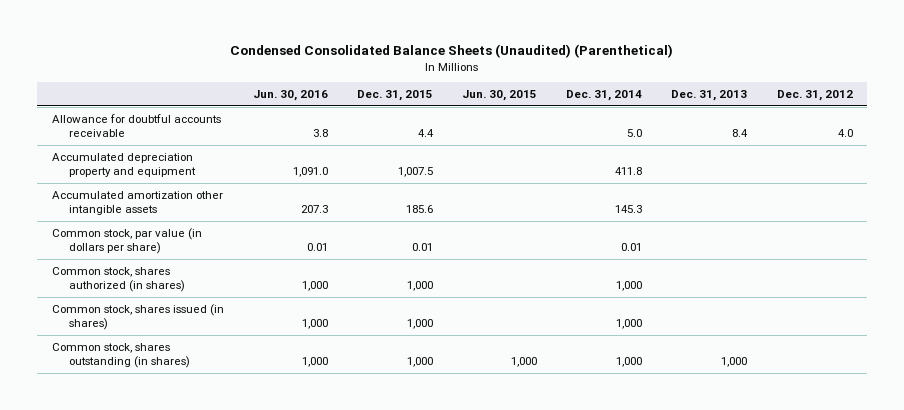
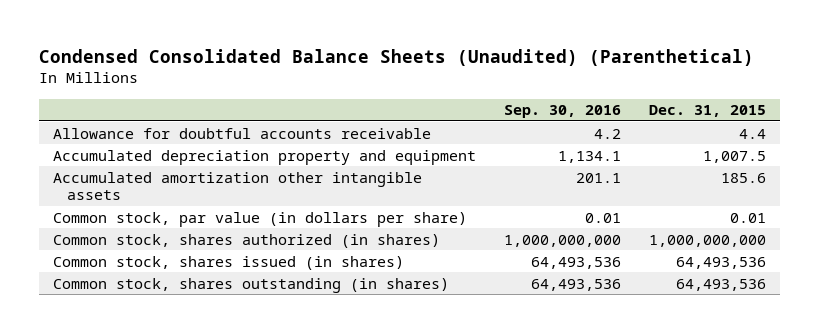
[252,90,328,102] Jun. 30, 2016 -> none
[462,90,538,102] Jun. 30, 2015 -> none
[566,90,643,102] Dec. 31, 2014 -> none
[671,90,748,102] Dec. 31, 2013 -> none
[776,90,853,102] Dec. 31, 2012 -> none
none -> [504,105,622,119] Sep. 30, 2016
[407,281,434,292] 1,000 -> [648,234,766,247] 1,000,000,000
[407,319,434,330] 1,000 -> [675,256,766,269] 64,493,536
[407,357,434,368] 1,000 -> [675,278,766,291] 64,493,536

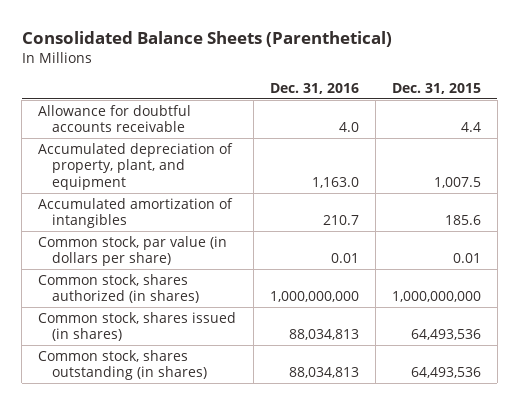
[39,48,755,66] Condensed Consolidated Balance Sheets (Unaudited) (Parenthetical) -> [21,30,392,47] Consolidated Balance Sheets (Parenthetical)
[504,105,622,119] Sep. 30, 2016 -> none
none -> [269,83,359,95] Dec. 31, 2016
[53,149,477,165] Accumulated depreciation property and equipment -> [38,142,234,191] Accumulated depreciation of property, plant, and equipment
[53,171,423,201] Accumulated amortization other intangible assets -> [38,197,234,229] Accumulated amortization of intangibles

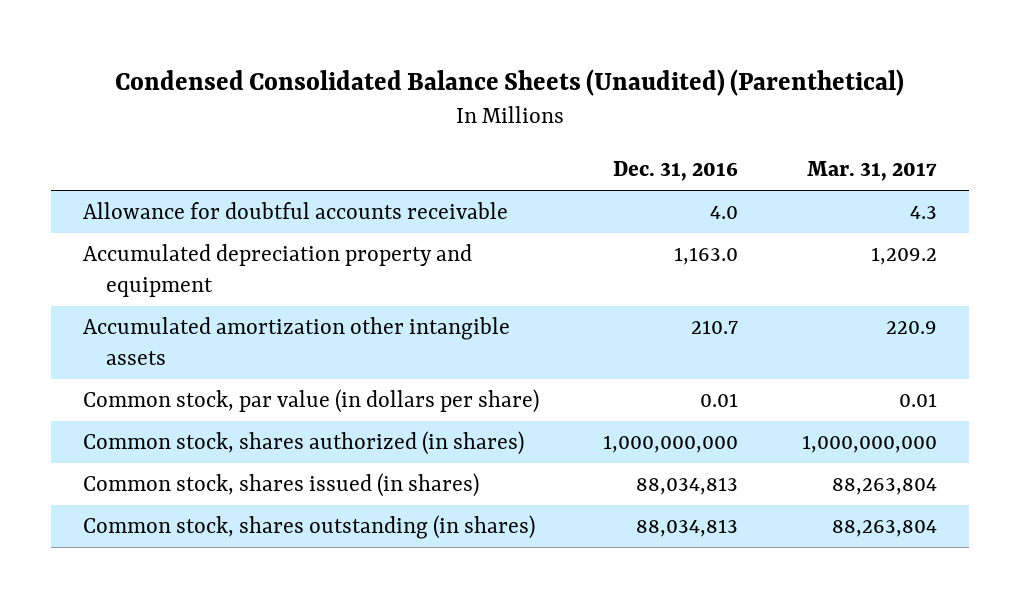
[21,30,392,47] Consolidated Balance Sheets (Parenthetical) -> [115,68,905,96] Condensed Consolidated Balance Sheets (Unaudited) (Parenthetical)
[391,83,481,95] Dec. 31, 2015 -> none
none -> [807,161,938,182] Mar. 31, 2017
[38,142,234,191] Accumulated depreciation of property, plant, and equipment -> [83,243,473,298] Accumulated depreciation property and equipment
[38,197,234,229] Accumulated amortization of intangibles -> [83,316,511,366] Accumulated amortization other intangible assets

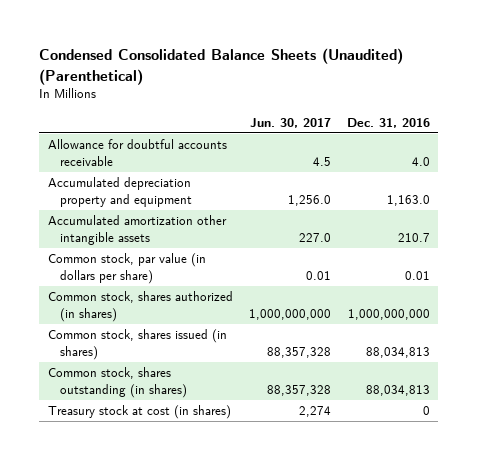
[807,161,938,182] Mar. 31, 2017 -> none
none -> [249,117,331,128] Jun. 30, 2017
none -> [47,405,231,420] Treasury stock at cost (in shares)

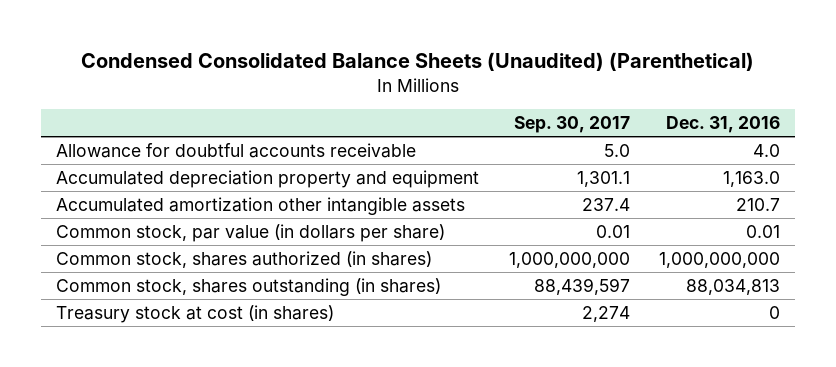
[249,117,331,128] Jun. 30, 2017 -> none
none -> [513,116,630,134] Sep. 30, 2017
[47,329,227,361] Common stock, shares issued (in shares) -> none

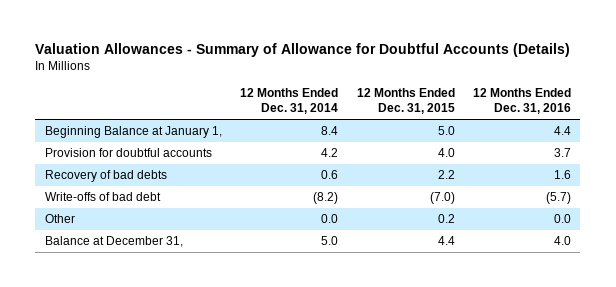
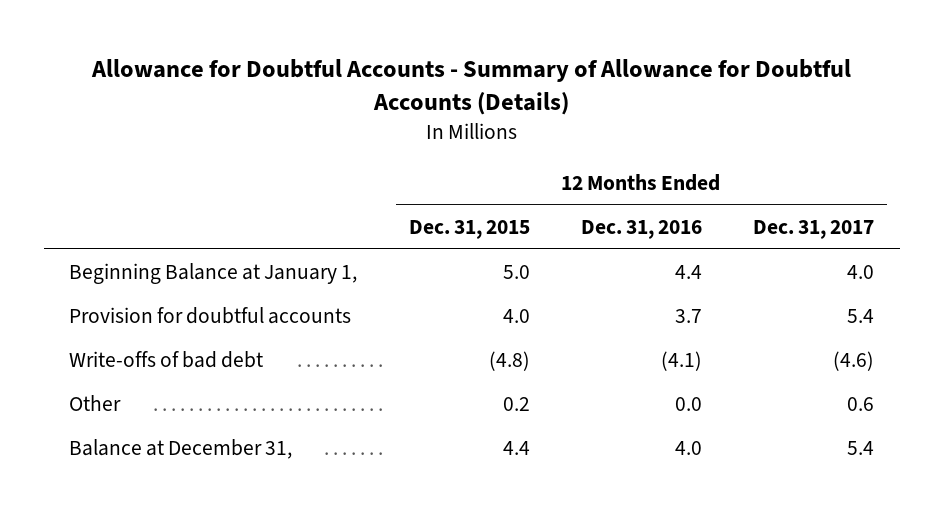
[35,42,571,57] Valuation Allowances - Summary of Allowance for Doubtful Accounts (Details) -> [90,59,851,116] Allowance for Doubtful Accounts - Summary of Allowance for Doubtful Accounts (Details)
[240,88,339,115] 12 Months Ended Dec. 31, 2014 -> none
none -> [753,219,875,239] Dec. 31, 2017
[44,170,167,183] Recovery of bad debts -> none
[429,192,455,205] (7.0) -> [488,351,530,372] (4.8)
[546,192,572,205] (5.7) -> [660,351,702,372] (4.1)

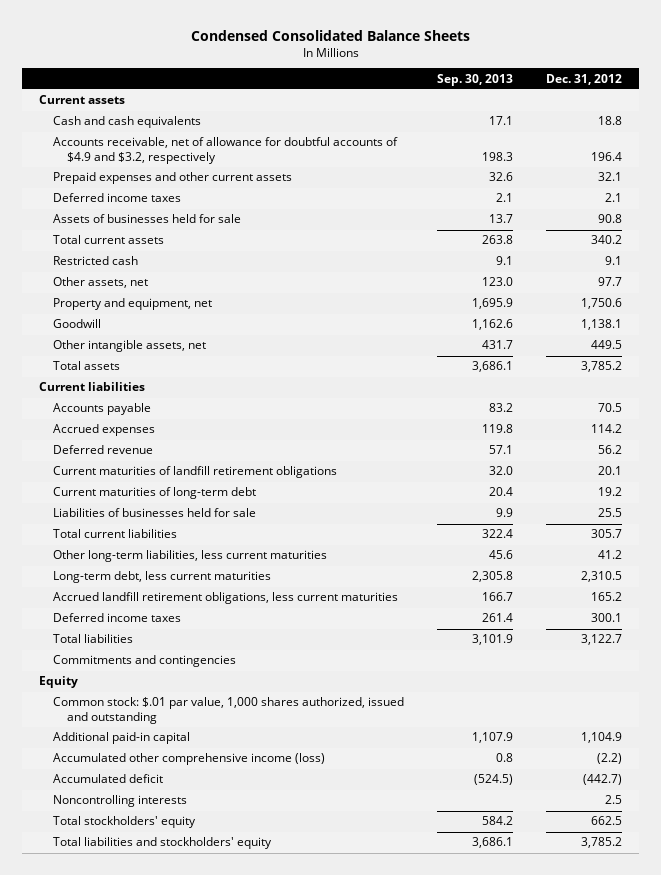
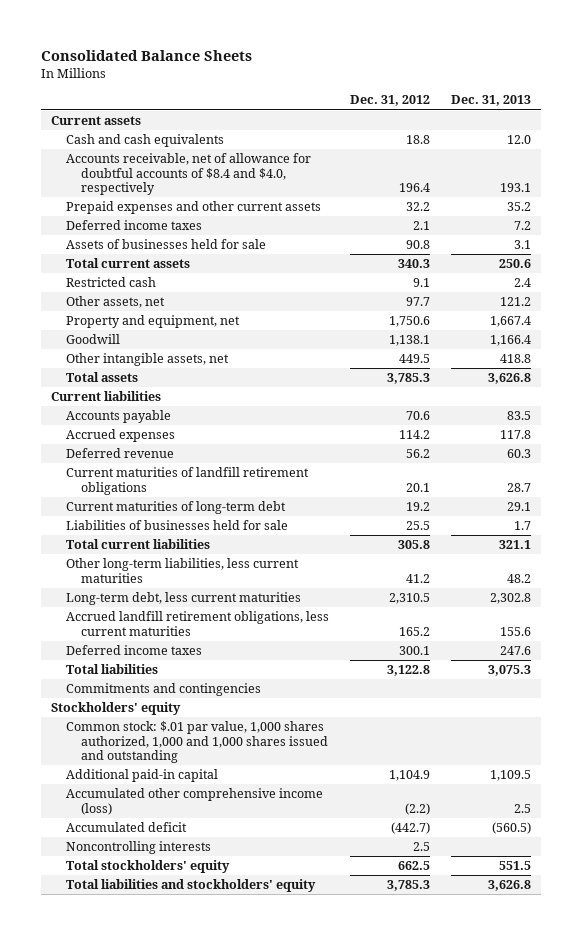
[190,29,470,41] Condensed Consolidated Balance Sheets -> [41,49,253,61] Consolidated Balance Sheets
[437,73,514,86] Sep. 30, 2013 -> none
none -> [450,95,531,107] Dec. 31, 2013
[53,137,399,164] Accounts receivable, net of allowance for doubtful accounts of $4.9 and $3.2, respectively -> [66,153,312,196] Accounts receivable, net of allowance for doubtful accounts of $8.4 and $4.0, respectively
[598,172,623,182] 32.1 -> [405,202,430,212] 32.2
[591,235,623,245] 340.2 -> [397,259,430,269] 340.3
[581,361,623,373] 3,785.2 -> [386,373,430,385] 3,785.3
[598,403,623,413] 70.5 -> [405,411,430,421] 70.6
[591,529,623,539] 305.7 -> [397,540,430,550] 305.8
[581,634,623,646] 3,122.7 -> [386,665,430,677] 3,122.8
[38,676,78,689] Equity -> [51,702,182,716] Stockholders' equity
[53,697,405,724] Common stock: $.01 par value, 1,000 shares authorized, issued and outstanding -> [66,721,329,764] Common stock: $.01 par value, 1,000 shares authorized, 1,000 and 1,000 shares issued and outstanding
[581,837,623,849] 3,785.2 -> [386,880,430,892] 3,785.3

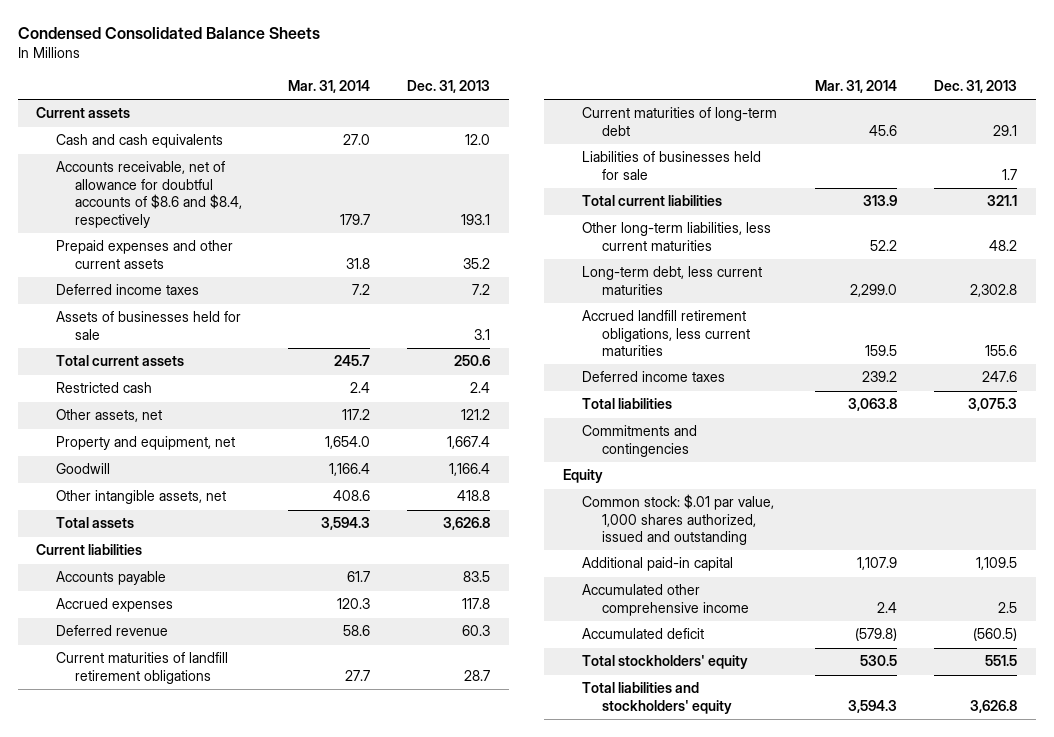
[41,49,253,61] Consolidated Balance Sheets -> [17,27,320,40] Condensed Consolidated Balance Sheets
[349,95,430,107] Dec. 31, 2012 -> none
none -> [287,79,370,93] Mar. 31, 2014
[66,153,312,196] Accounts receivable, net of allowance for doubtful accounts of $8.4 and $4.0, respectively -> [55,161,242,228] Accounts receivable, net of allowance for doubtful accounts of $8.6 and $8.4, respectively
[51,702,182,716] Stockholders' equity -> [563,469,604,484] Equity
[66,721,329,764] Common stock: $.01 par value, 1,000 shares authorized, 1,000 and 1,000 shares issued and outstanding -> [582,494,775,546] Common stock: $.01 par value, 1,000 shares authorized, issued and outstanding
[66,788,324,815] Accumulated other comprehensive income (loss) -> [582,584,749,616] Accumulated other comprehensive income
[66,841,212,855] Noncontrolling interests -> none

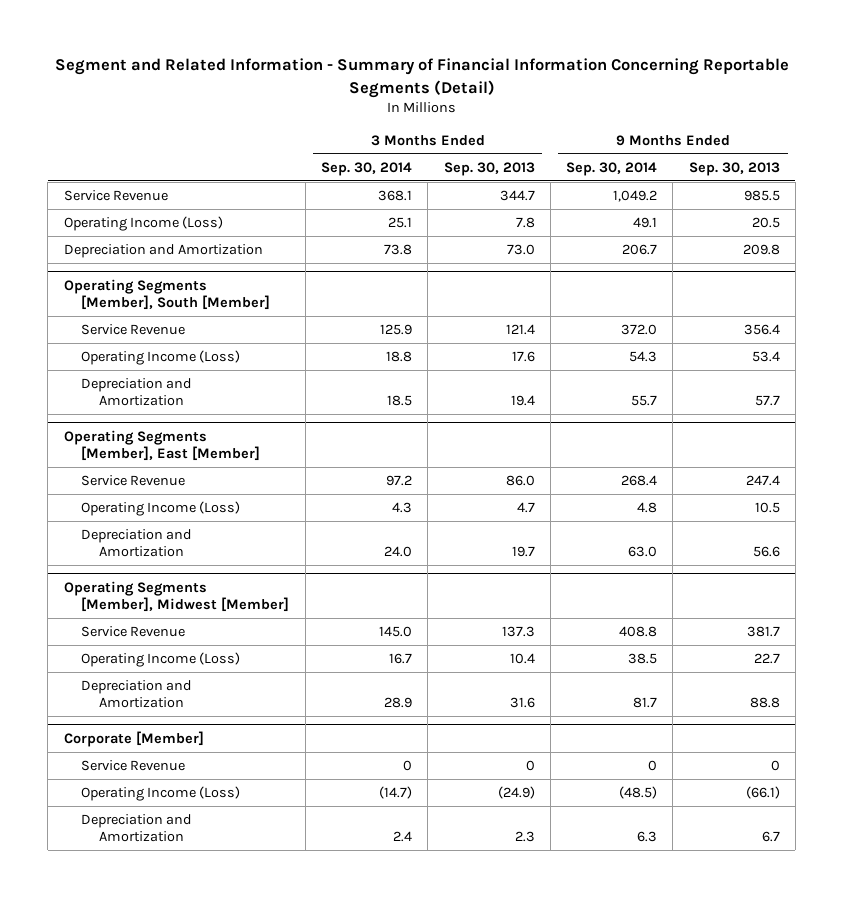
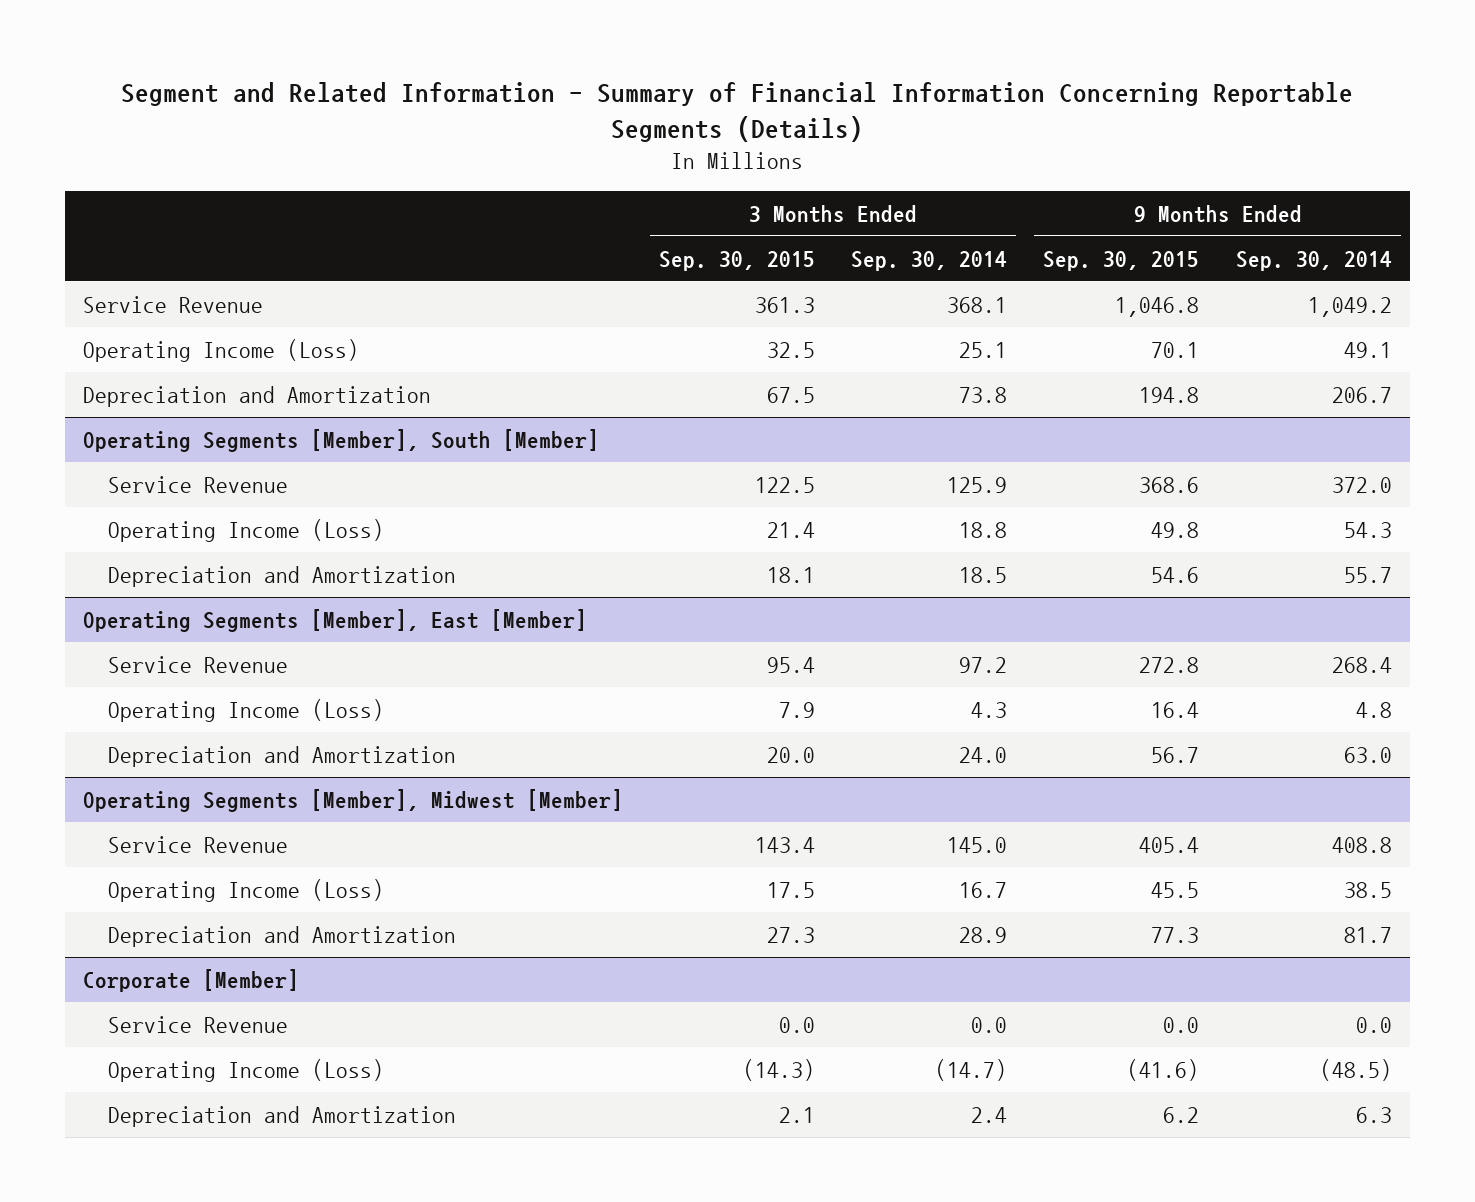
[54,58,789,98] Segment and Related Information - Summary of Financial Information Concerning Reportable Segments (Detail) -> [121,82,1354,142] Segment and Related Information - Summary of Financial Information Concerning Reportable Segments (Details)
[443,161,535,176] Sep. 30, 2013 -> none
[688,161,780,176] Sep. 30, 2013 -> none
none -> [659,250,816,271] Sep. 30, 2015
none -> [1043,250,1200,271] Sep. 30, 2015
[402,760,412,772] 0 -> [971,1016,1008,1033] 0.0
[648,760,658,772] 0 -> [1355,1016,1392,1033] 0.0

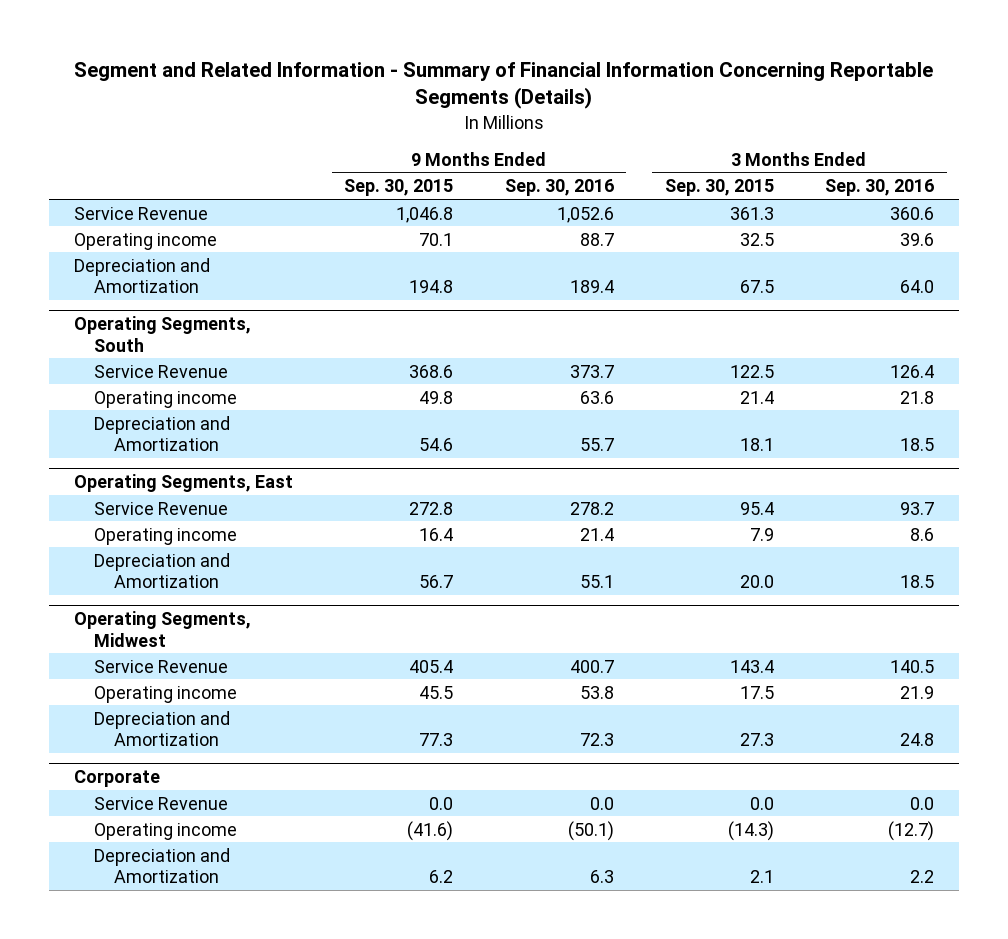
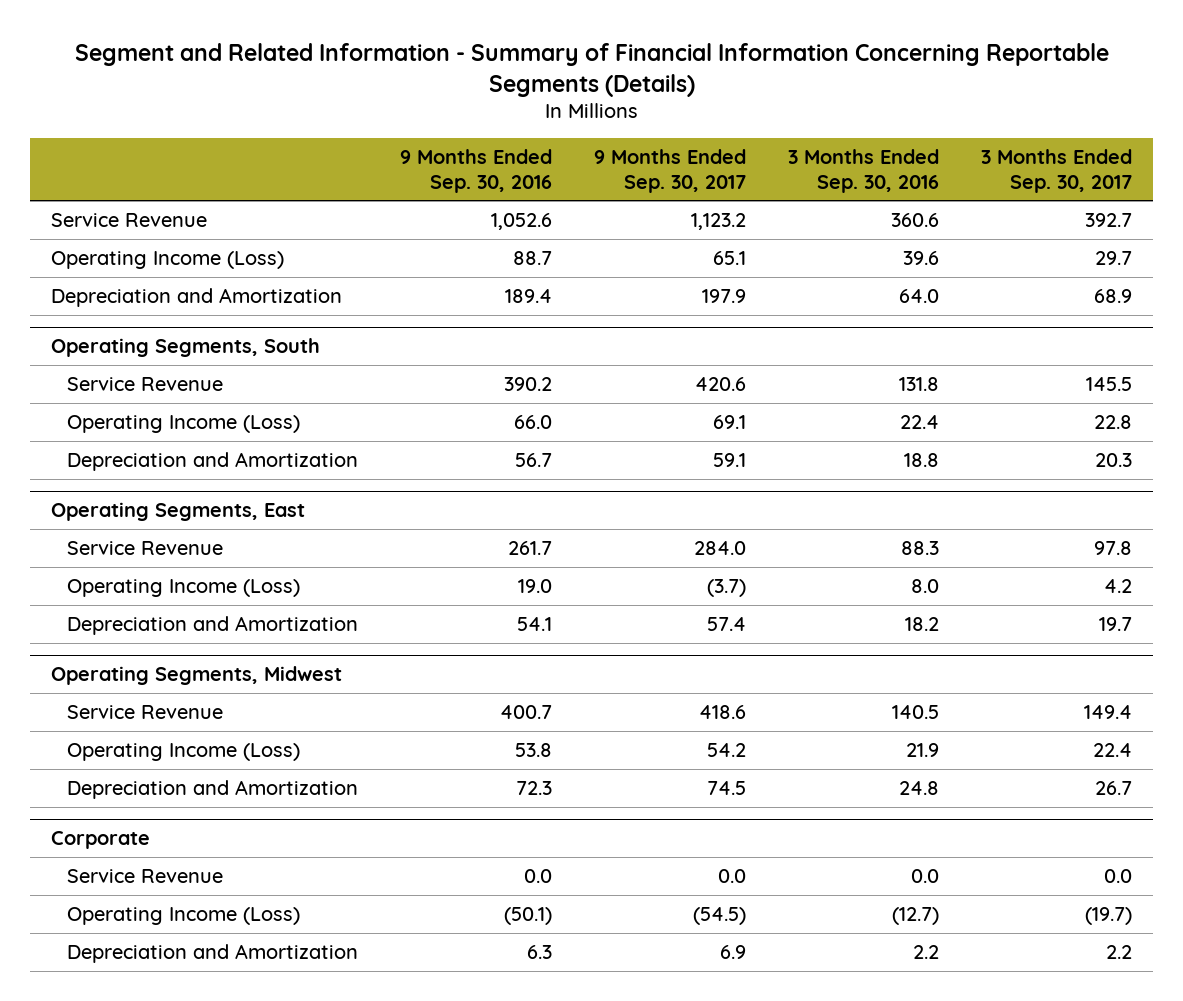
[344,179,454,197] Sep. 30, 2015 -> none
[664,179,774,197] Sep. 30, 2015 -> none
none -> [594,148,747,193] 9 Months Ended Sep. 30, 2017
none -> [981,148,1133,193] 3 Months Ended Sep. 30, 2017
[74,232,218,250] Operating income -> [50,250,284,269] Operating Income (Loss)
[569,364,614,378] 373.7 -> [504,376,553,391] 390.2
[889,364,934,378] 126.4 -> [899,376,940,391] 131.8
[93,390,237,408] Operating income -> [67,414,301,433] Operating Income (Loss)
[579,390,614,404] 63.6 -> [514,414,553,429] 66.0
[899,390,934,404] 21.8 -> [900,414,940,429] 22.4
[579,437,614,451] 55.7 -> [515,452,553,467] 56.7
[899,437,934,451] 18.5 -> [904,452,940,467] 18.8
[569,501,614,515] 278.2 -> [508,540,553,555] 261.7
[899,501,934,515] 93.7 -> [901,540,940,555] 88.3
[93,527,237,545] Operating income -> [67,578,301,597] Operating Income (Loss)
[579,527,614,541] 21.4 -> [518,578,553,593] 19.0
[909,527,934,541] 8.6 -> [911,578,940,593] 8.0
[579,574,614,588] 55.1 -> [517,616,553,631] 54.1
[899,574,934,588] 18.5 -> [905,616,940,631] 18.2
[93,685,237,703] Operating income -> [67,742,301,761] Operating Income (Loss)
[93,822,237,840] Operating income -> [67,906,301,925] Operating Income (Loss)

